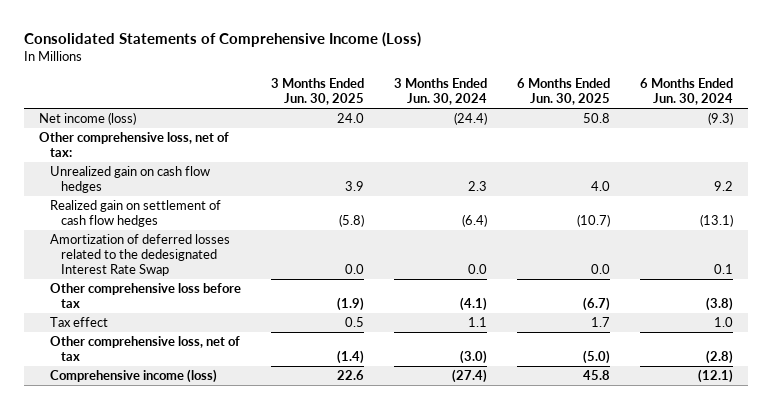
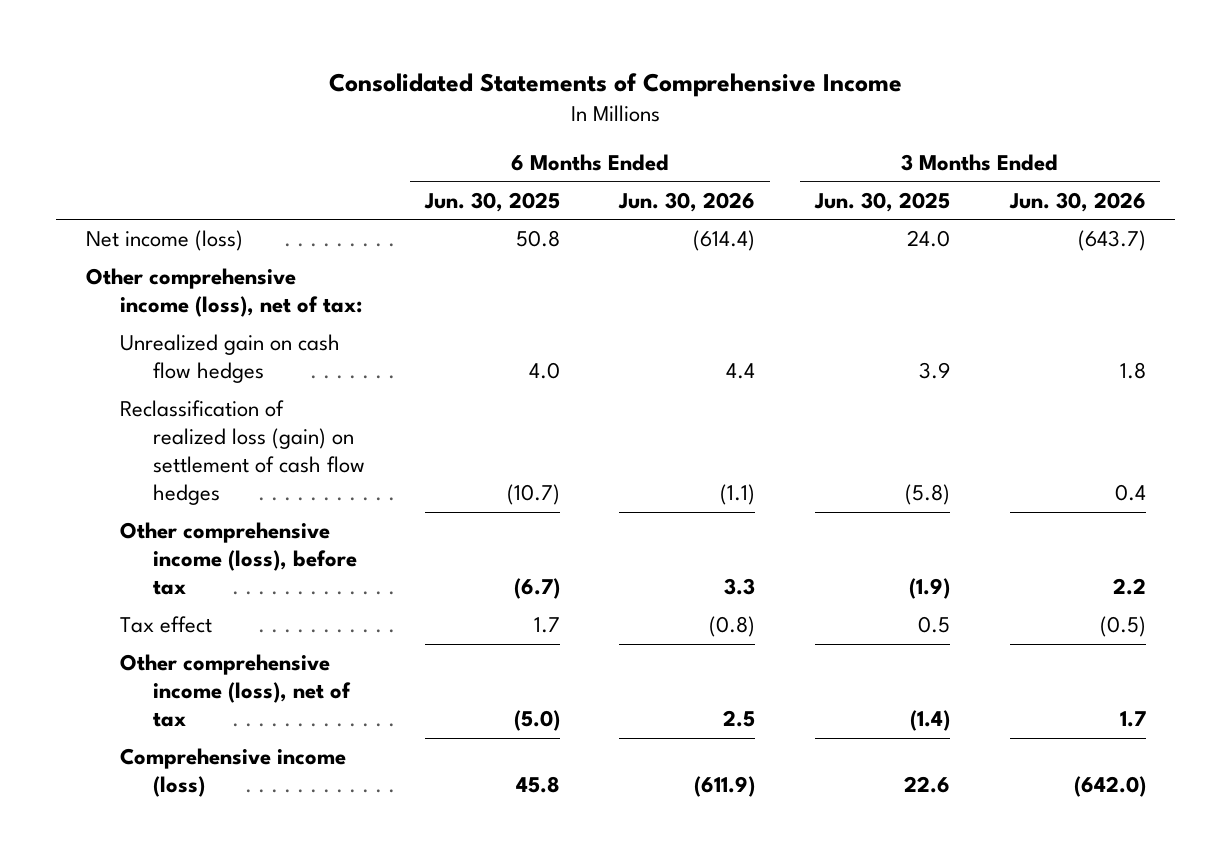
[24,31,422,47] Consolidated Statements of Comprehensive Income (Loss) -> [328,72,902,97] Consolidated Statements of Comprehensive Income
[393,78,487,106] 3 Months Ended Jun. 30, 2024 -> none
[639,78,733,106] 6 Months Ended Jun. 30, 2024 -> none
none -> [618,191,756,212] Jun. 30, 2026
none -> [1008,191,1146,212] Jun. 30, 2026
[38,131,229,158] Other comprehensive loss, net of tax: -> [86,268,362,318] Other comprehensive income (loss), net of tax:
[49,233,230,277] Amortization of deferred losses related to the dedesignated Interest Rate Swap -> none
[49,199,221,228] Realized gain on settlement of cash flow hedges -> [119,400,366,505] Reclassification of realized loss (gain) on settlement of cash flow hedges
[49,282,241,309] Other comprehensive loss before tax -> [119,522,358,596] Other comprehensive income (loss), before tax
[49,335,240,362] Other comprehensive loss, net of tax -> [119,654,352,728] Other comprehensive income (loss), net of tax

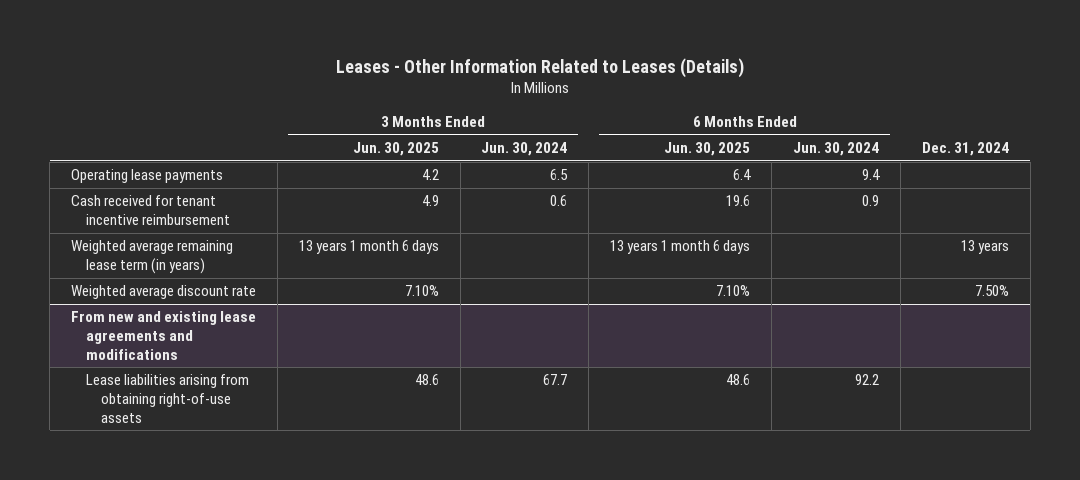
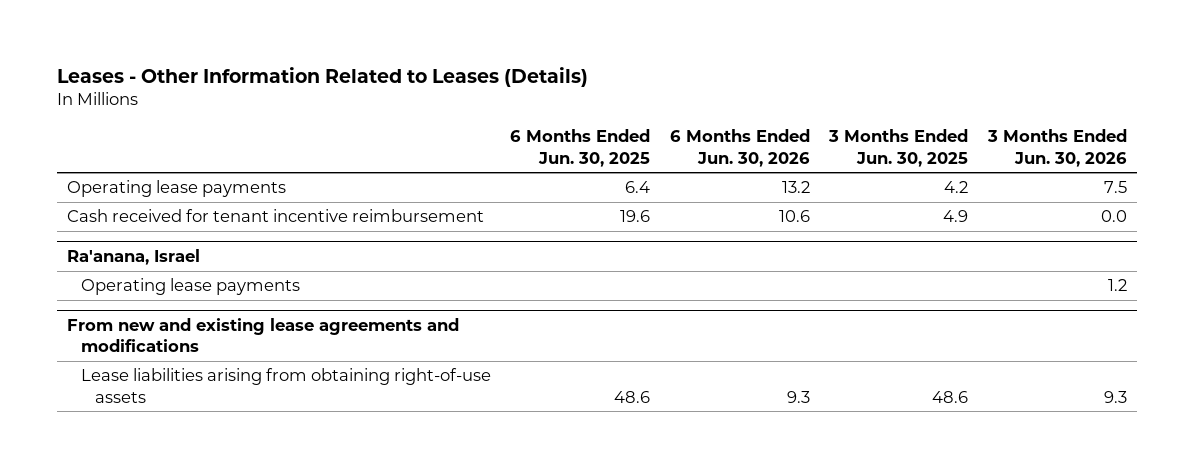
[481,141,568,156] Jun. 30, 2024 -> none
[792,141,879,156] Jun. 30, 2024 -> none
[921,141,1009,156] Dec. 31, 2024 -> none
none -> [669,129,810,167] 6 Months Ended Jun. 30, 2026
none -> [986,129,1127,167] 3 Months Ended Jun. 30, 2026
[70,240,233,274] Weighted average remaining lease term (in years) -> none
[70,285,256,300] Weighted average discount rate -> none
none -> [67,248,201,265] Ra'anana, Israel
none -> [80,278,300,296] Operating lease payments

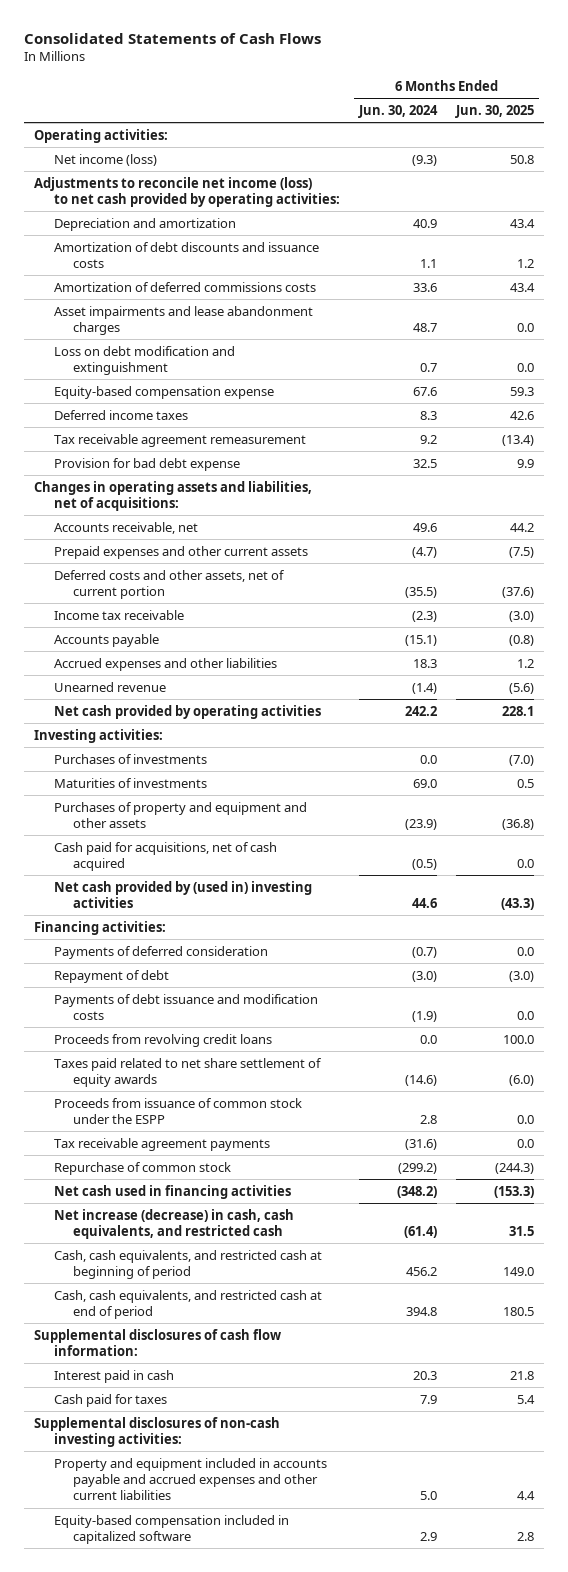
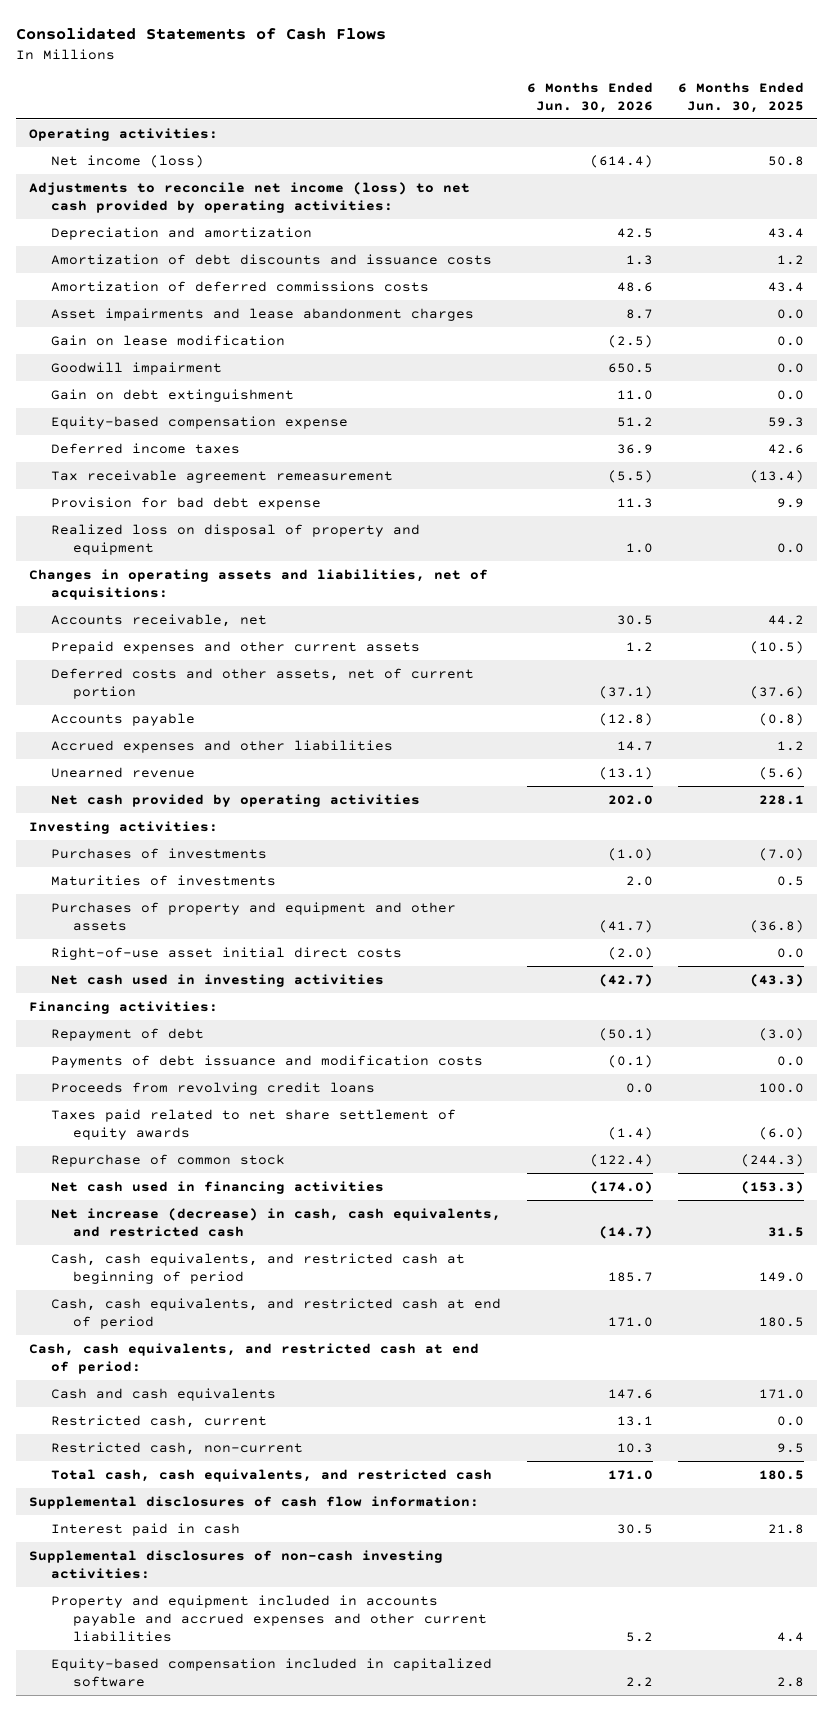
[357,104,438,118] Jun. 30, 2024 -> none
none -> [526,81,653,113] 6 Months Ended Jun. 30, 2026
none -> [51,334,286,346] Gain on lease modification
none -> [51,361,223,375] Goodwill impairment
[53,345,235,375] Loss on debt modification and extinguishment -> [51,388,295,402] Gain on debt extinguishment
none -> [51,523,421,556] Realized loss on disposal of property and equipment
[509,546,535,558] (7.5) -> [750,640,805,654] (10.5)
[53,609,184,620] Income tax receivable -> none
[53,841,277,871] Cash paid for acquisitions, net of cash acquired -> none
none -> [51,946,403,960] Right-of-use asset initial direct costs
[53,880,312,908] Net cash provided by (used in) investing activities -> [51,973,385,987] Net cash used in investing activities
[53,945,268,959] Payments of deferred consideration -> none
[53,1097,302,1124] Proceeds from issuance of common stock under the ESPP -> none
[53,1137,270,1151] Tax receivable agreement payments -> none
none -> [29,1342,480,1375] Cash, cash equivalents, and restricted cash at end of period:
none -> [51,1387,277,1401] Cash and cash equivalents
none -> [51,1414,268,1428] Restricted cash, current
none -> [51,1441,304,1455] Restricted cash, non-current
none -> [51,1468,493,1482] Total cash, cash equivalents, and restricted cash
[53,1393,167,1407] Cash paid for taxes -> none

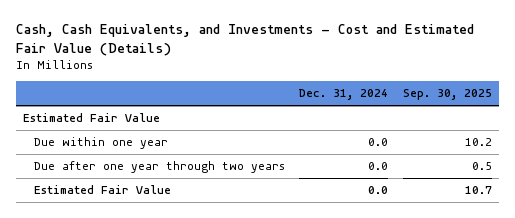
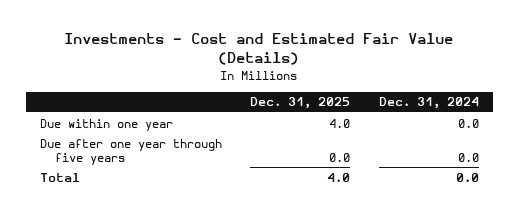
[15,24,474,57] Cash, Cash Equivalents, and Investments - Cost and Estimated Fair Value (Details) -> [64,33,454,66] Investments - Cost and Estimated Fair Value (Details)
[403,89,493,101] Sep. 30, 2025 -> none
none -> [250,97,351,110] Dec. 31, 2025
[23,113,161,123] Estimated Fair Value -> none
[33,161,285,174] Due after one year through two years -> [39,138,222,165] Due after one year through five years
[33,185,171,195] Estimated Fair Value -> [39,172,80,182] Total

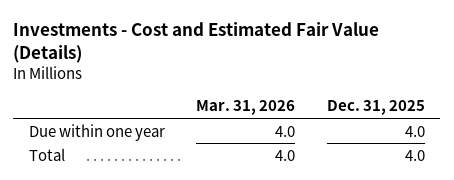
[378,97,479,110] Dec. 31, 2024 -> none
none -> [196,100,296,116] Mar. 31, 2026
[39,138,222,165] Due after one year through five years -> none

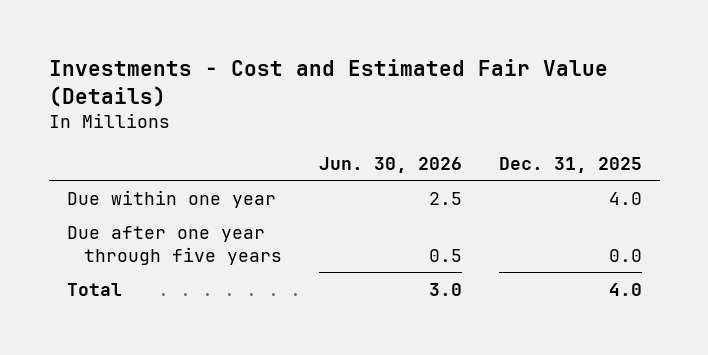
[196,100,296,116] Mar. 31, 2026 -> none
none -> [318,156,462,173] Jun. 30, 2026
none -> [66,225,283,265] Due after one year through five years

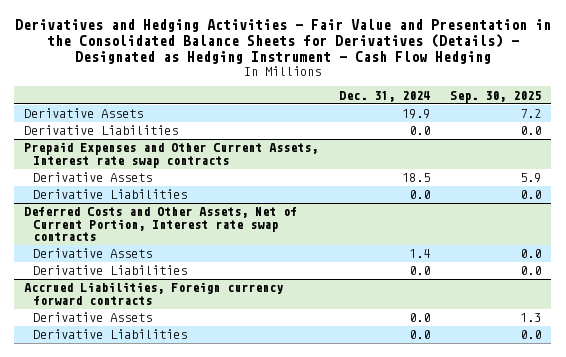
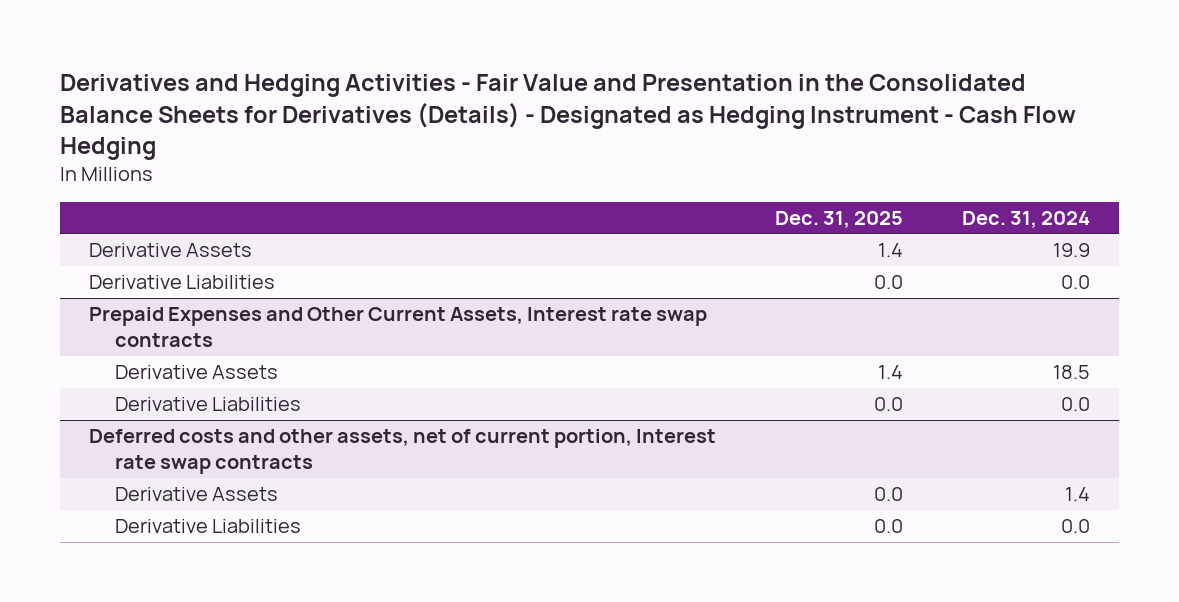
[450,90,542,103] Sep. 30, 2025 -> none
none -> [774,210,903,228] Dec. 31, 2025
[24,207,298,241] Deferred Costs and Other Assets, Net of Current Portion, Interest rate swap contracts -> [89,429,717,475] Deferred costs and other assets, net of current portion, Interest rate swap contracts
[24,282,284,305] Accrued Liabilities, Foreign currency forward contracts -> none
[32,312,152,323] Derivative Assets -> none
[32,329,187,340] Derivative Liabilities -> none

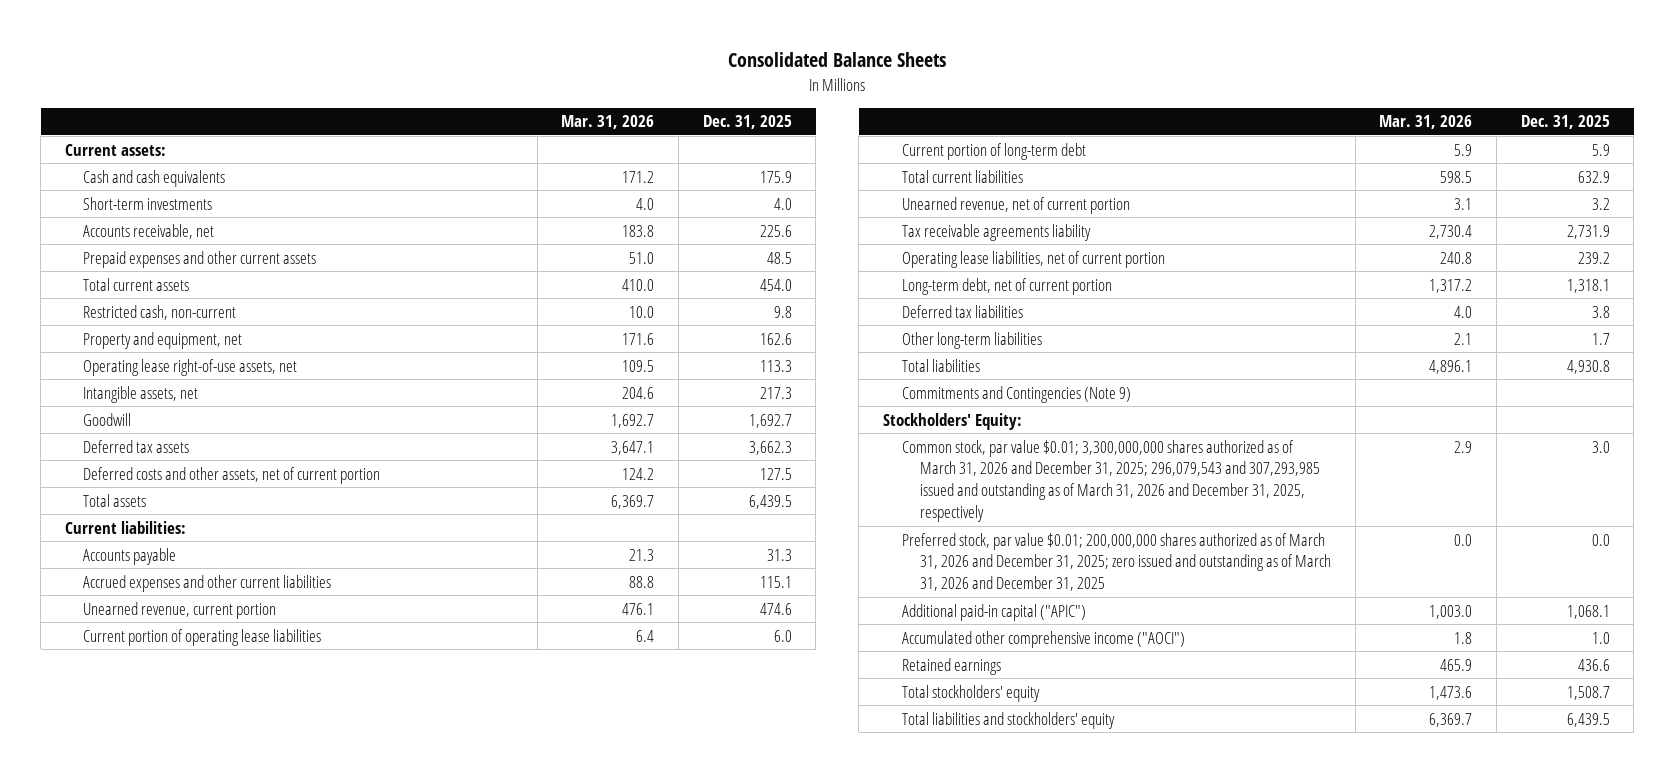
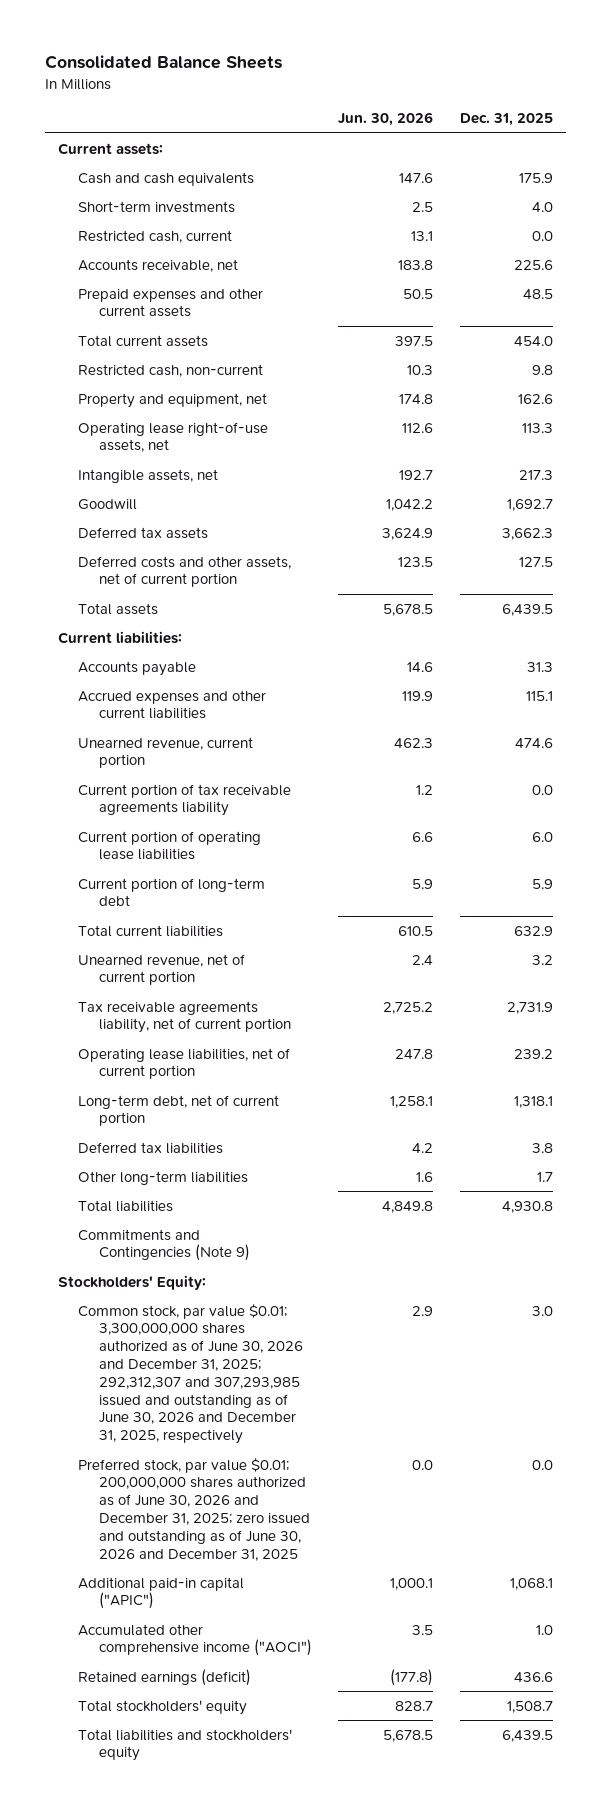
[561,115,655,130] Mar. 31, 2026 -> none
none -> [338,112,434,127] Jun. 30, 2026
none -> [78,229,233,243] Restricted cash, current
none -> [78,783,292,817] Current portion of tax receivable agreements liability
[901,223,1091,241] Tax receivable agreements liability -> [78,1000,291,1034] Tax receivable agreements liability, net of current portion
[901,439,1321,523] Common stock, par value $0.01; 3,300,000,000 shares authorized as of March 31, 2026 and December 31, 2025; 296,079,543 and 307,293,985 issued and outstanding as of March 31, 2026 and December 31, 2025, respectively -> [78,1303,303,1445] Common stock, par value $0.01; 3,300,000,000 shares authorized as of June 30, 2026 and December 31, 2025; 292,312,307 and 307,293,985 issued and outstanding as of June 30, 2026 and December 31, 2025, respectively
[901,532,1332,592] Preferred stock, par value $0.01; 200,000,000 shares authorized as of March 31, 2026 and December 31, 2025; zero issued and outstanding as of March 31, 2026 and December 31, 2025 -> [78,1457,310,1561] Preferred stock, par value $0.01; 200,000,000 shares authorized as of June 30, 2026 and December 31, 2025; zero issued and outstanding as of June 30, 2026 and December 31, 2025
[901,657,1001,675] Retained earnings -> [78,1668,252,1686] Retained earnings (deficit)

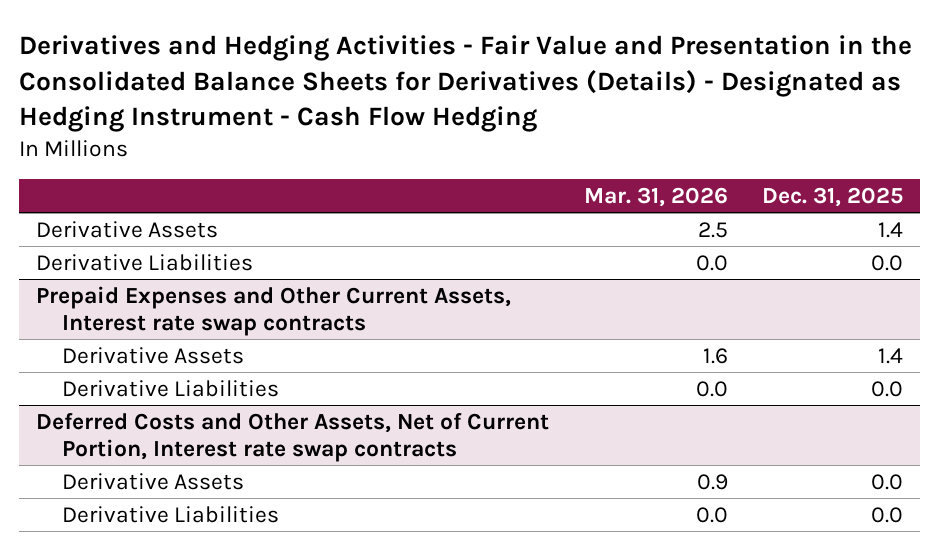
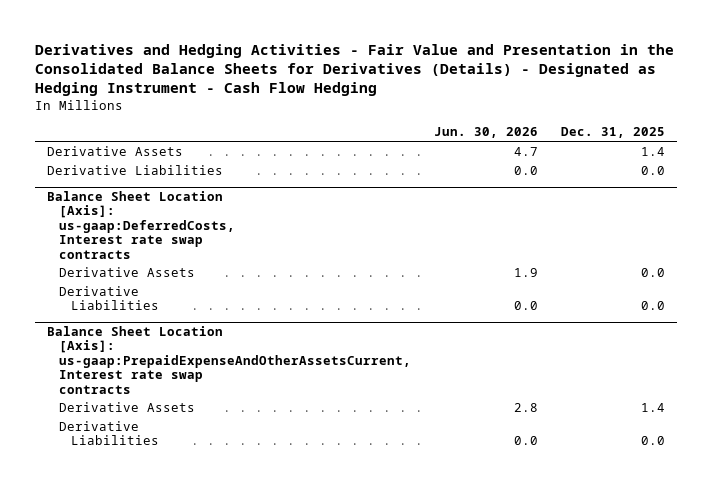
[583,187,728,208] Mar. 31, 2026 -> none
none -> [434,127,539,139] Jun. 30, 2026
[36,285,512,337] Prepaid Expenses and Other Current Assets, Interest rate swap contracts -> none
[62,346,245,364] Derivative Assets -> none
[62,379,280,397] Derivative Liabilities -> none
[36,412,550,463] Deferred Costs and Other Assets, Net of Current Portion, Interest rate swap contracts -> none
none -> [46,190,235,259] Balance Sheet Location [Axis]: us-gaap:DeferredCosts, Interest rate swap contracts
none -> [46,325,411,394] Balance Sheet Location [Axis]: us-gaap:PrepaidExpenseAndOtherAssetsCurrent, Interest rate swap contracts
none -> [58,401,195,412] Derivative Assets
none -> [58,420,160,446] Derivative Liabilities

